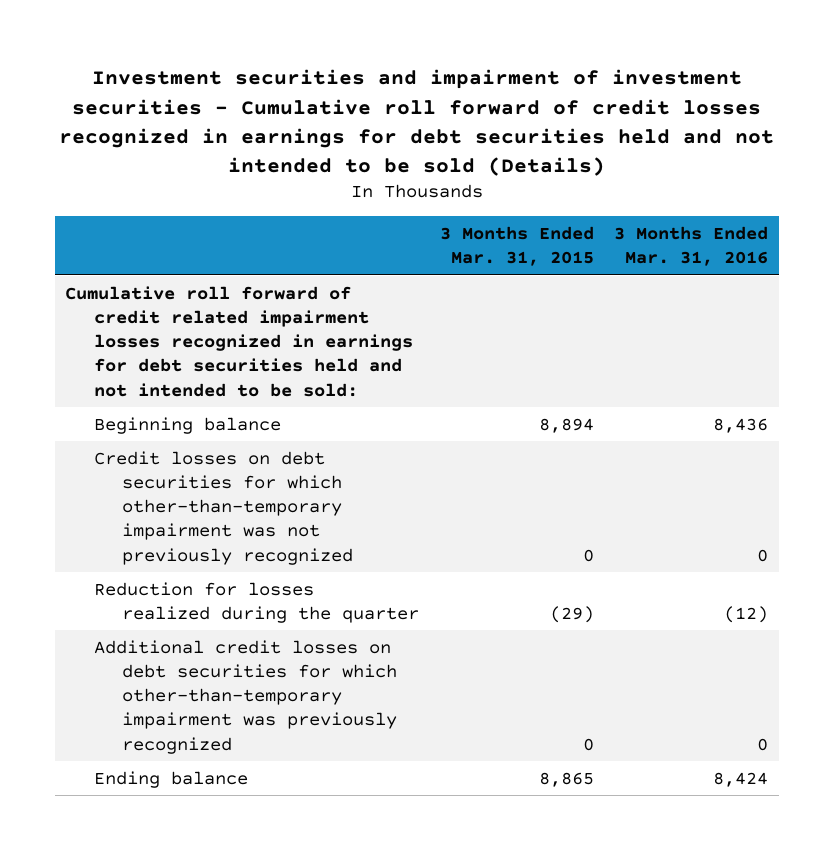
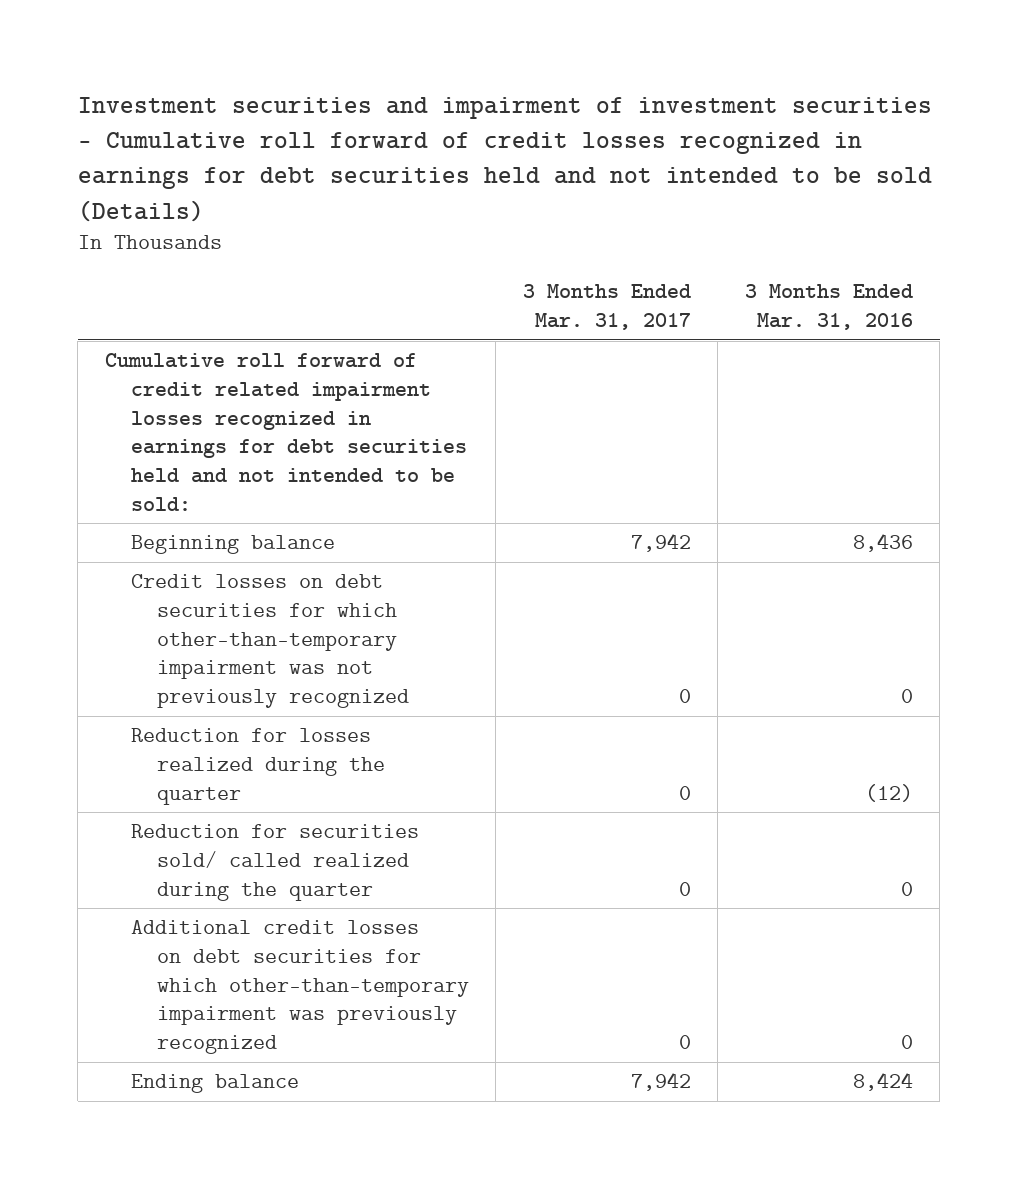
[439,225,594,267] 3 Months Ended Mar. 31, 2015 -> none
none -> [522,284,691,330] 3 Months Ended Mar. 31, 2017
none -> [130,824,419,901] Reduction for securities sold/ called realized during the quarter

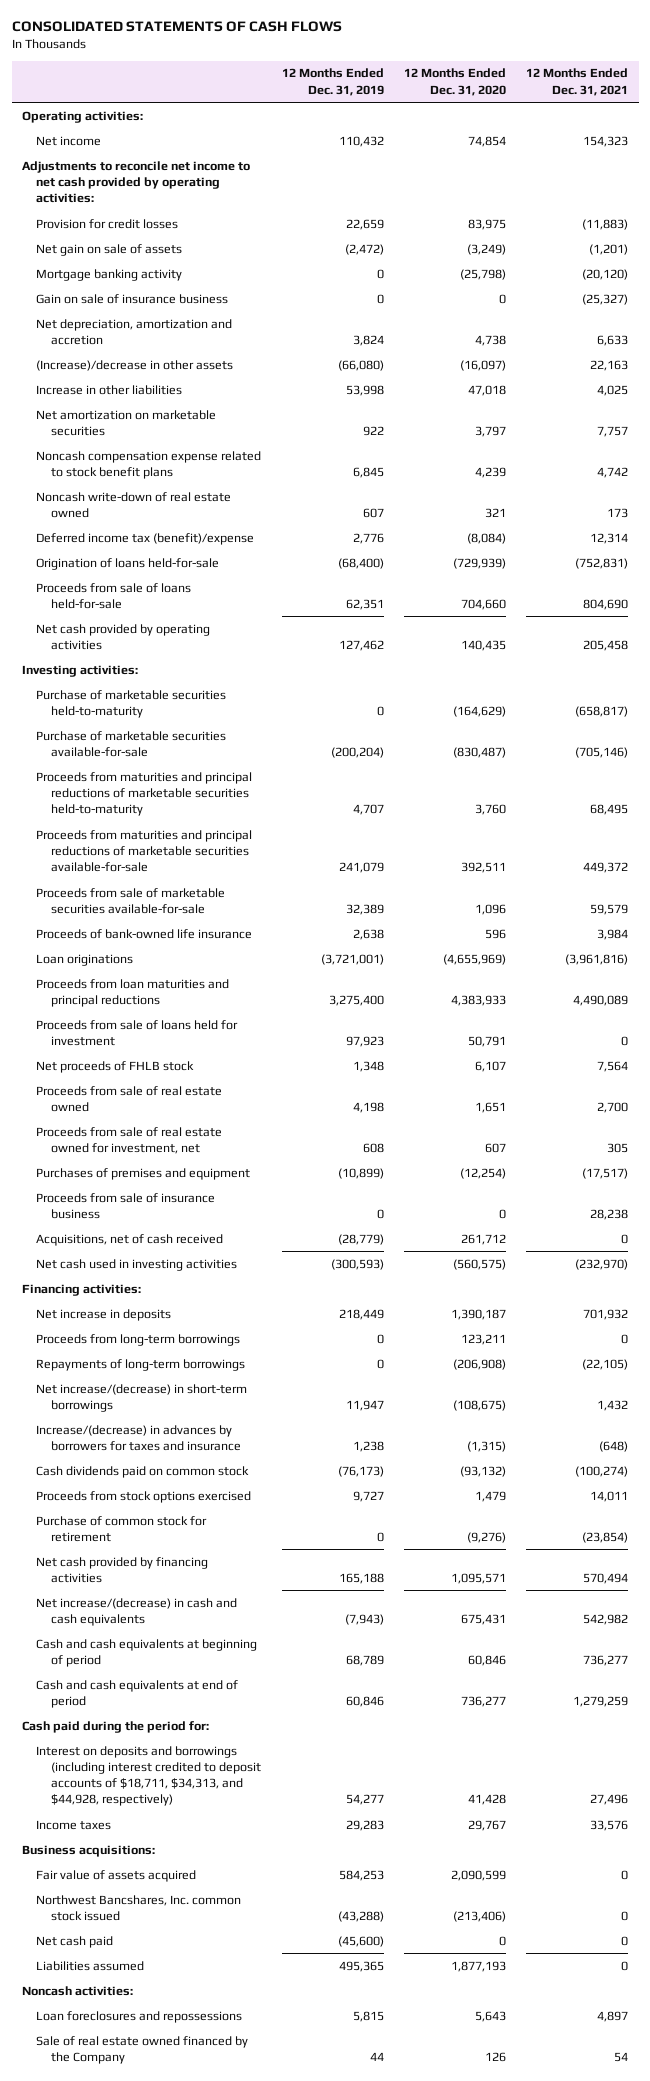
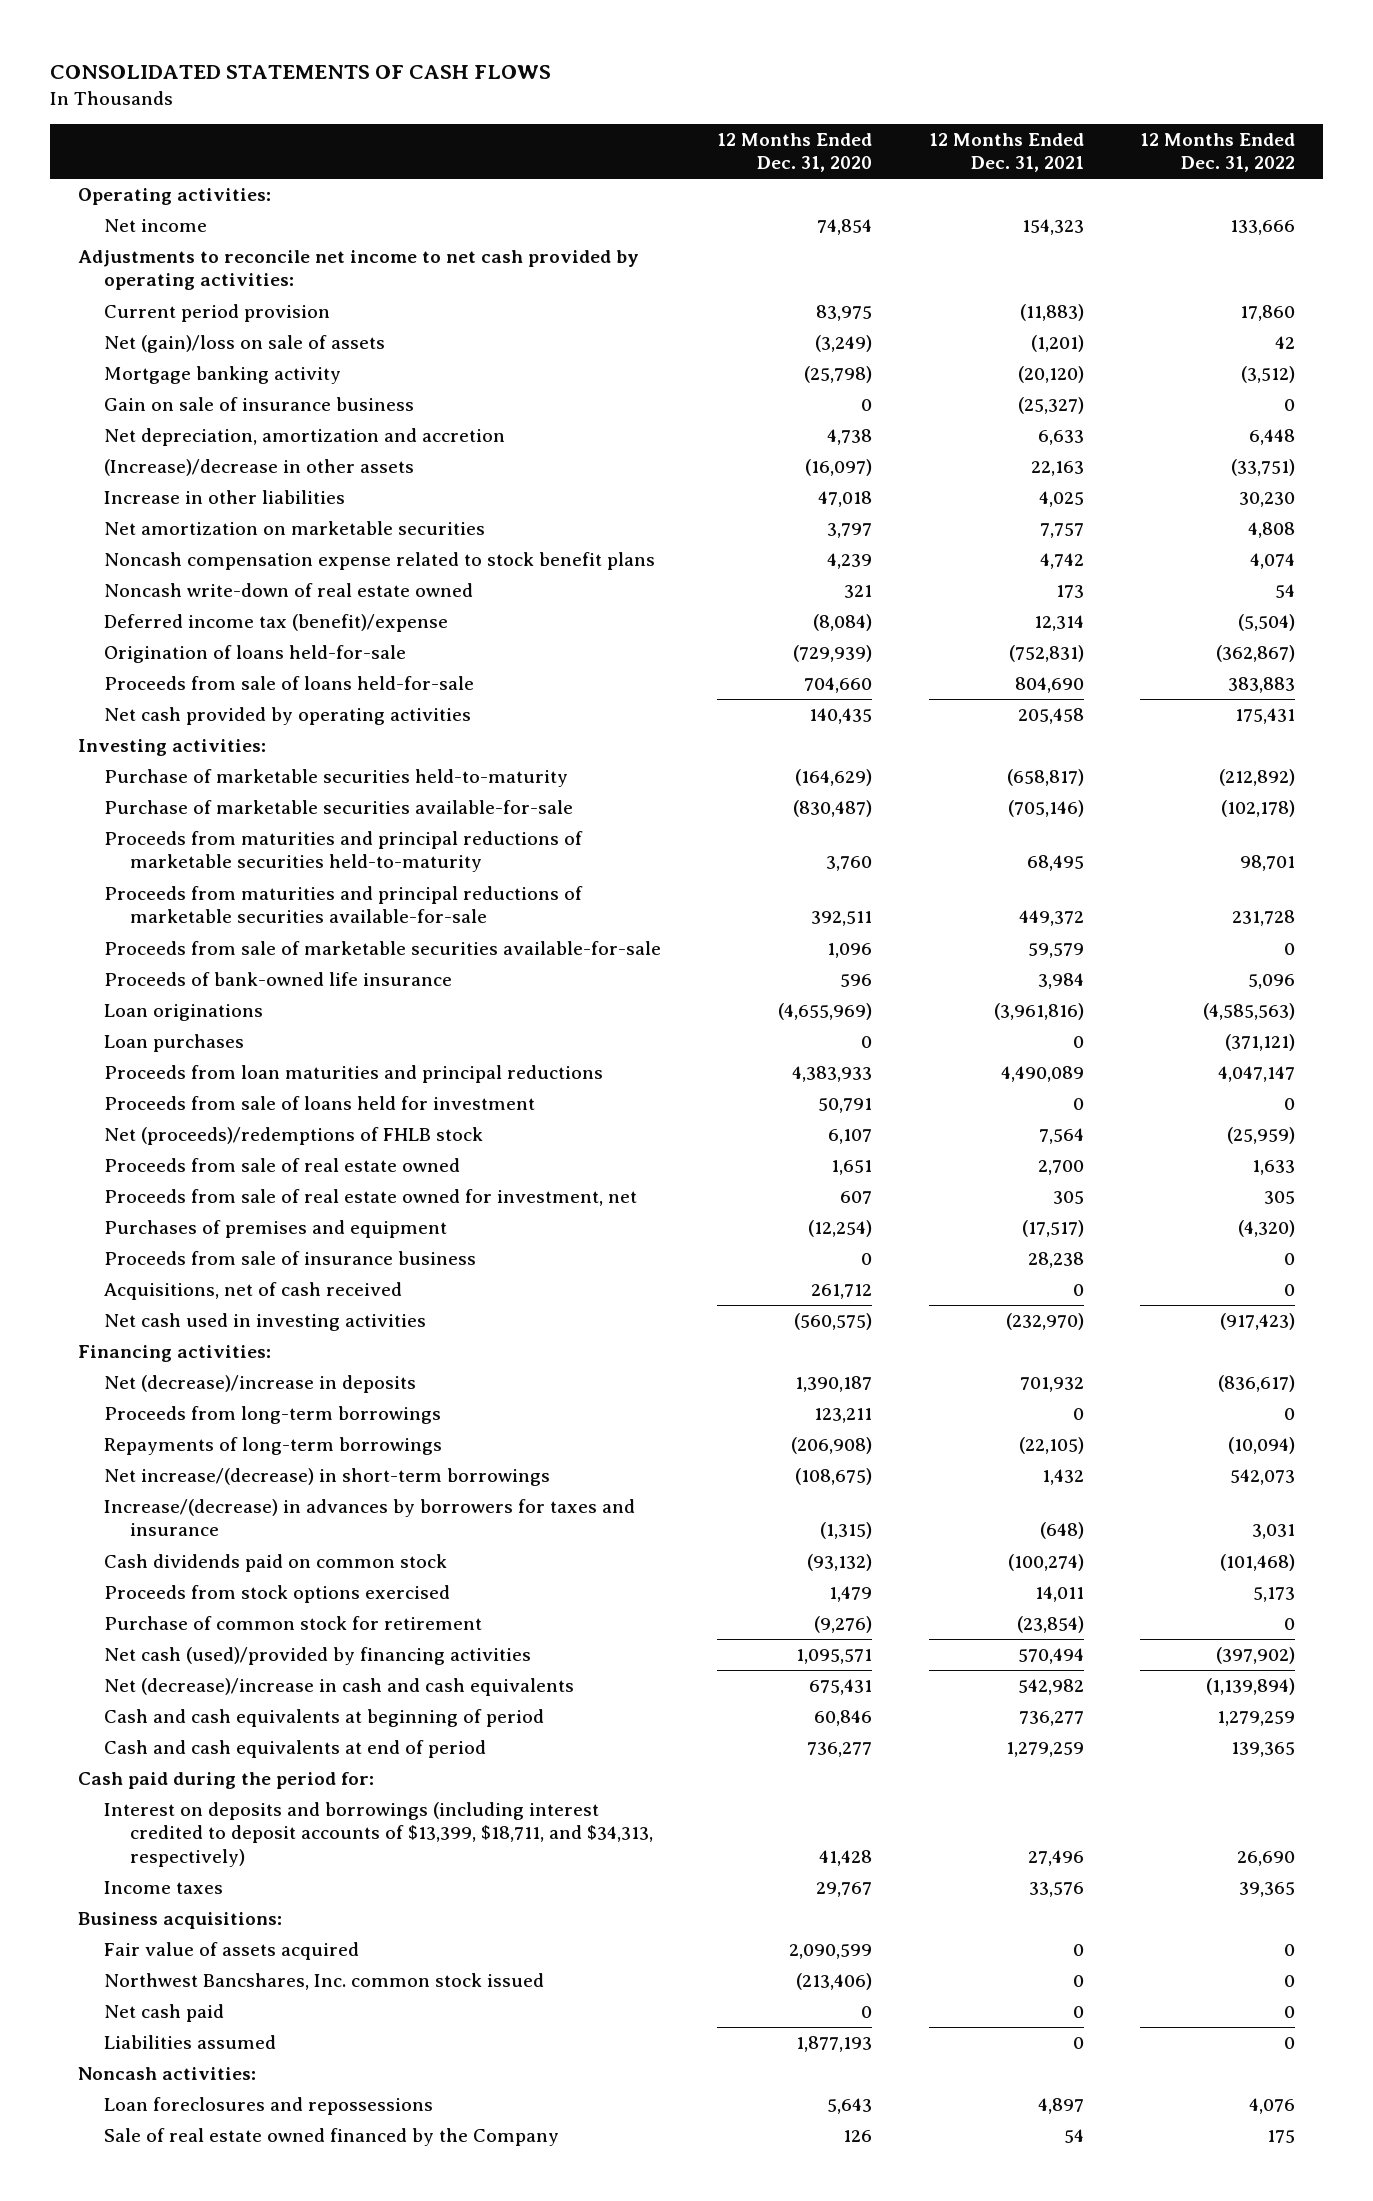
[281,68,384,96] 12 Months Ended Dec. 31, 2019 -> none
none -> [1140,132,1296,173] 12 Months Ended Dec. 31, 2022
[36,218,179,229] Provision for credit losses -> [104,304,331,323] Current period provision
[36,243,183,256] Net gain on sale of assets -> [104,335,386,354] Net (gain)/loss on sale of assets
none -> [104,1034,245,1053] Loan purchases
[36,1060,195,1073] Net proceeds of FHLB stock -> [104,1127,484,1146] Net (proceeds)/redemptions of FHLB stock
[36,1308,172,1321] Net increase in deposits -> [104,1375,417,1394] Net (decrease)/increase in deposits
[36,1556,209,1583] Net cash provided by financing activities -> [104,1647,532,1666] Net cash (used)/provided by financing activities
[36,1597,238,1626] Net increase/(decrease) in cash and cash equivalents -> [104,1678,575,1697] Net (decrease)/increase in cash and cash equivalents
[36,1745,261,1807] Interest on deposits and borrowings (including interest credited to deposit accounts of $18,711, $34,313, and $44,928, respectively) -> [104,1802,654,1867] Interest on deposits and borrowings (including interest credited to deposit accounts of $13,399, $18,711, and $34,313, respectively)

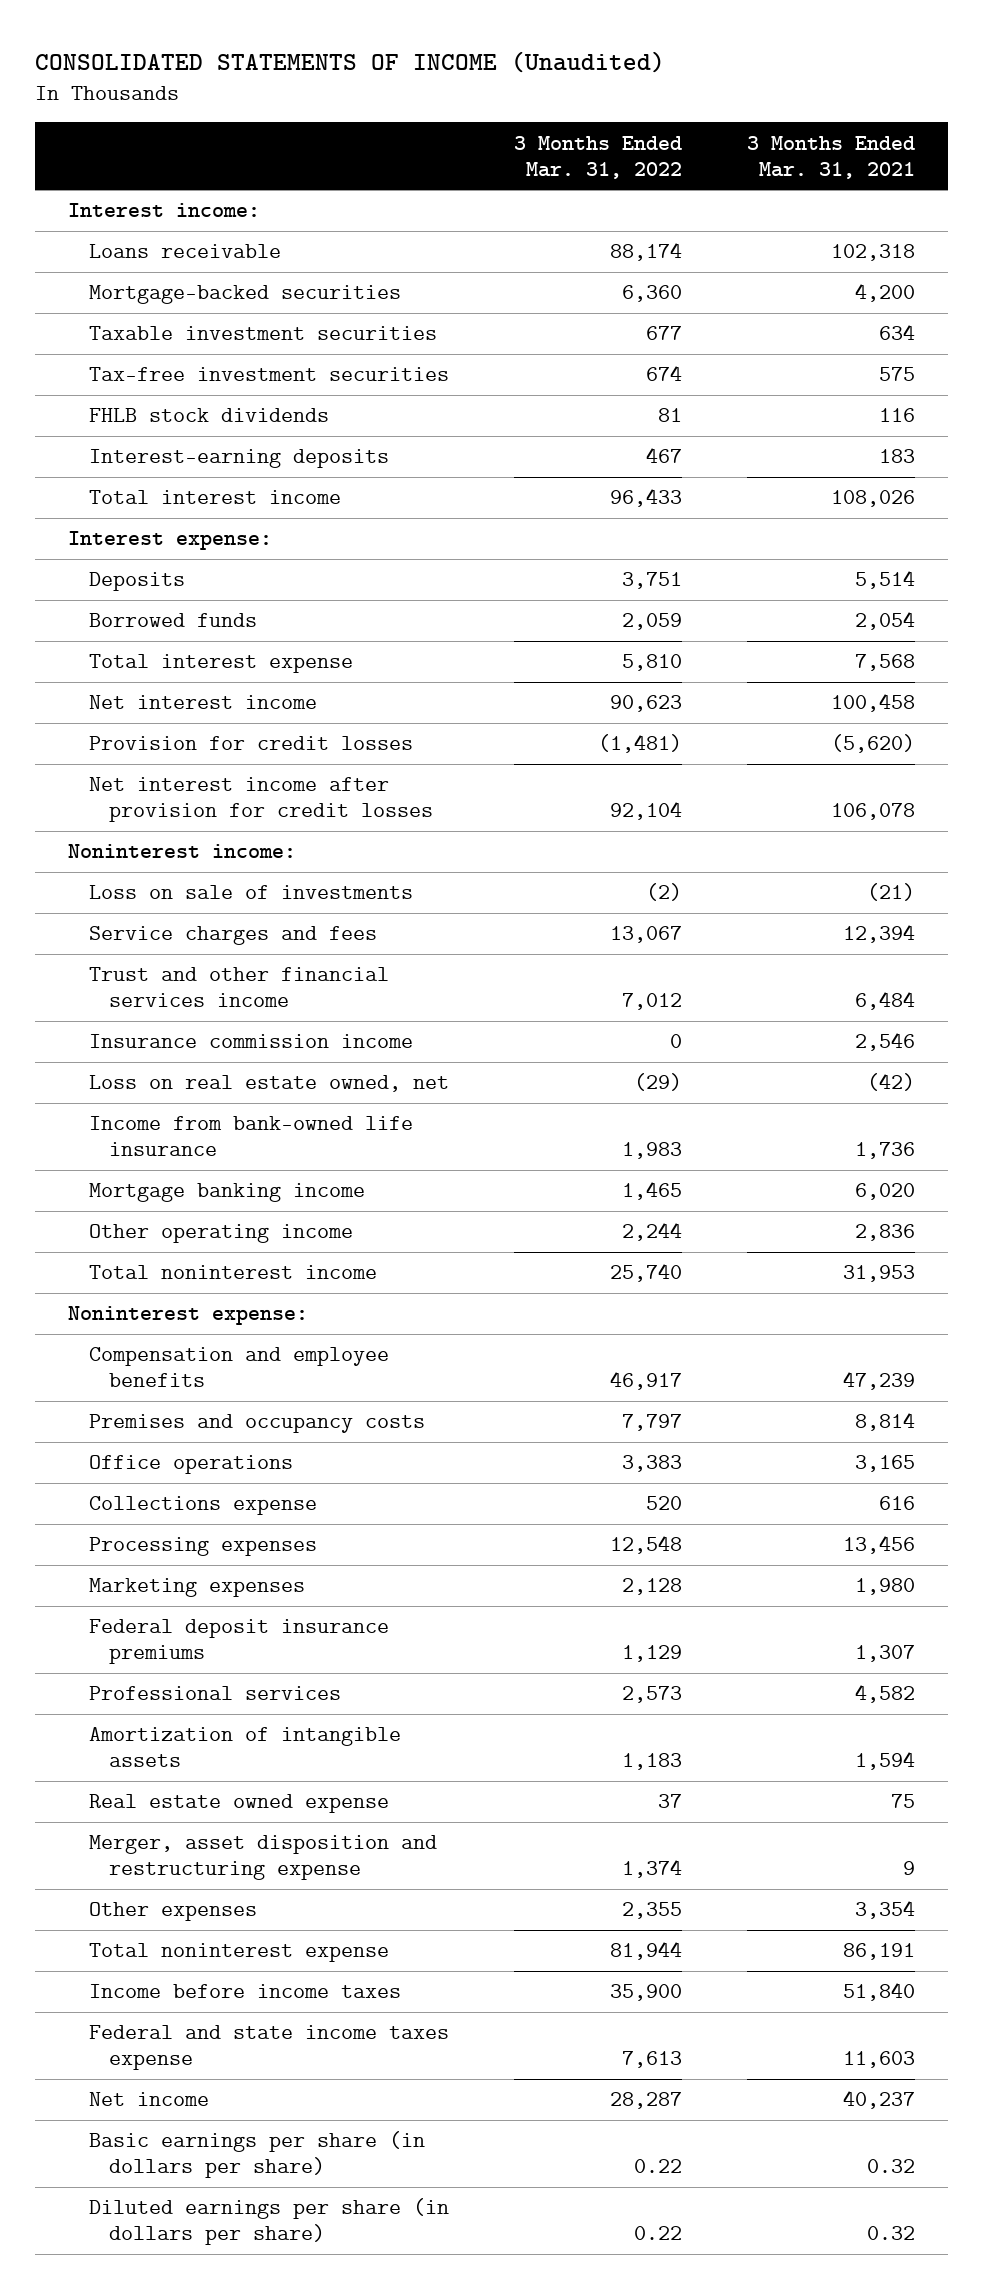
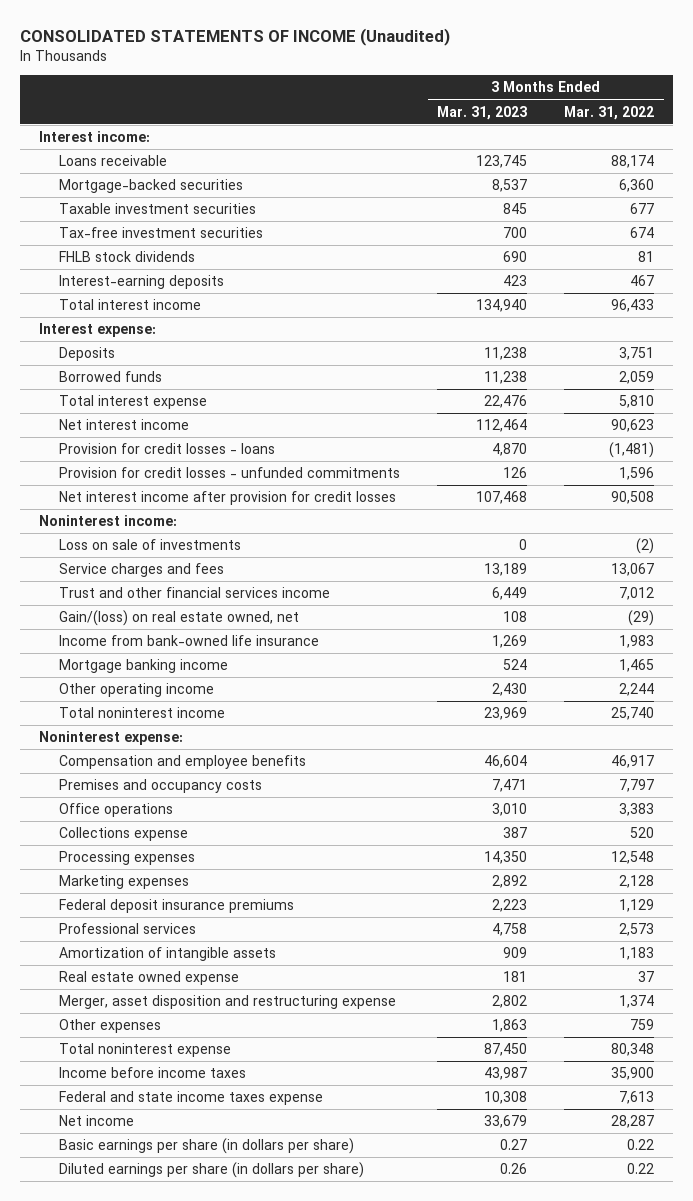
[747,135,916,179] 3 Months Ended Mar. 31, 2021 -> none
none -> [437,105,528,120] Mar. 31, 2023
[88,736,413,751] Provision for credit losses -> [58,443,275,455] Provision for credit losses - loans
none -> [58,467,400,479] Provision for credit losses - unfunded commitments
[609,801,682,821] 92,104 -> [611,491,655,505] 90,508
[88,1034,413,1049] Insurance commission income -> none
[88,1075,449,1093] Loss on real estate owned, net -> [58,610,299,627] Gain/(loss) on real estate owned, net
[621,1902,682,1920] 2,355 -> [630,1019,655,1031] 759
[609,1941,682,1961] 81,944 -> [611,1043,655,1057] 80,348

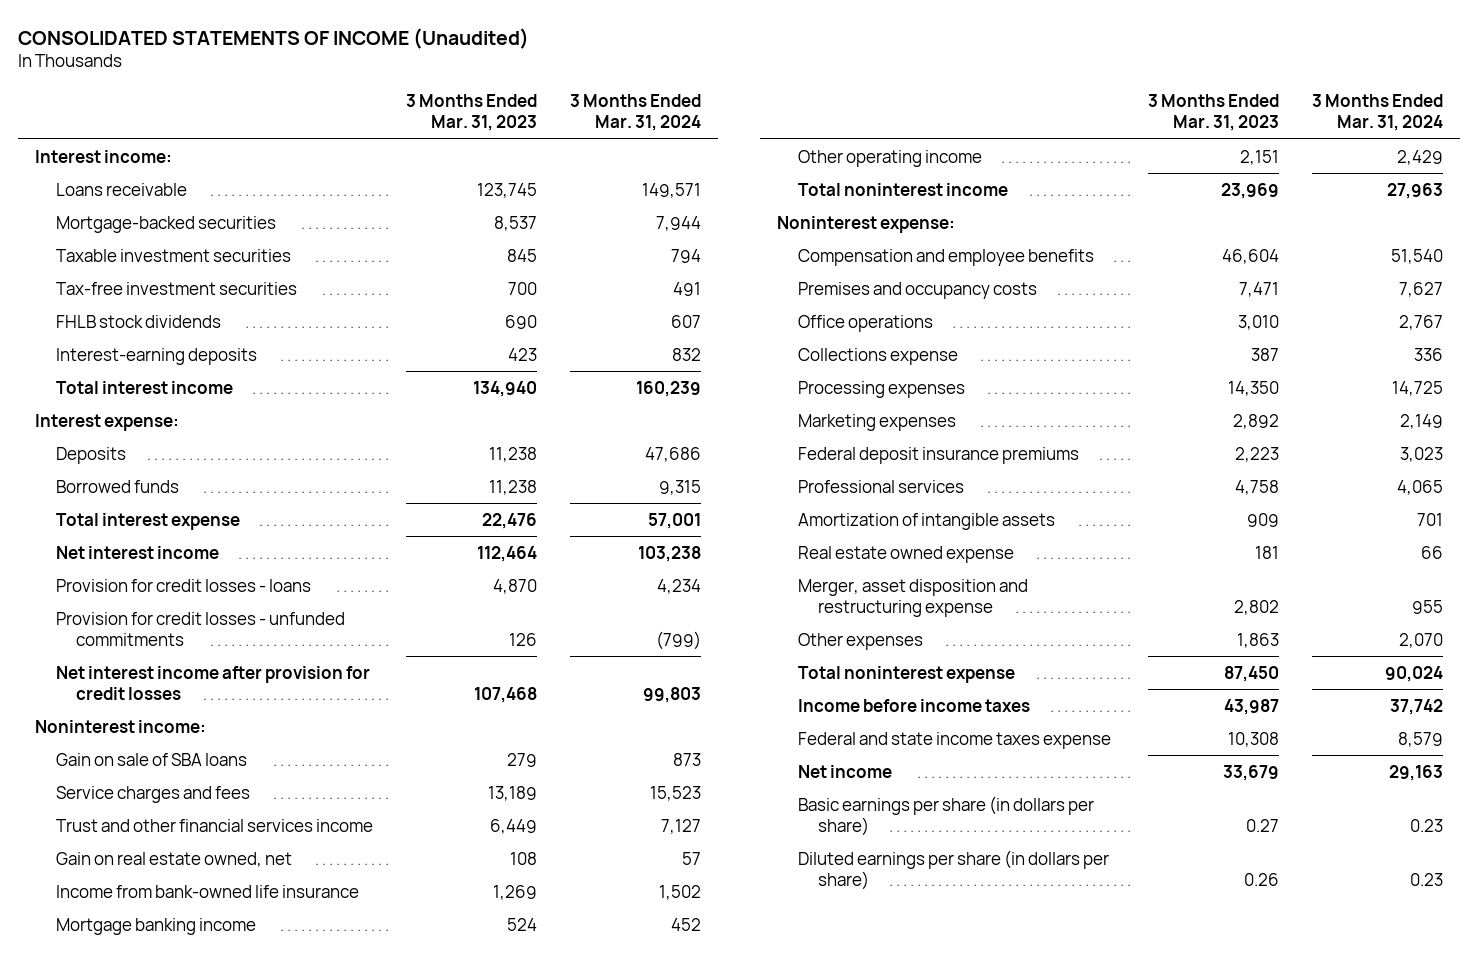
[564,105,655,120] Mar. 31, 2022 -> none
none -> [570,94,702,132] 3 Months Ended Mar. 31, 2024
[58,539,241,551] Loss on sale of investments -> none
none -> [55,752,247,766] Gain on sale of SBA loans
[58,610,299,627] Gain/(loss) on real estate owned, net -> [55,851,292,867] Gain on real estate owned, net
[492,683,528,697] 2,430 -> [1239,149,1279,165] 2,151

